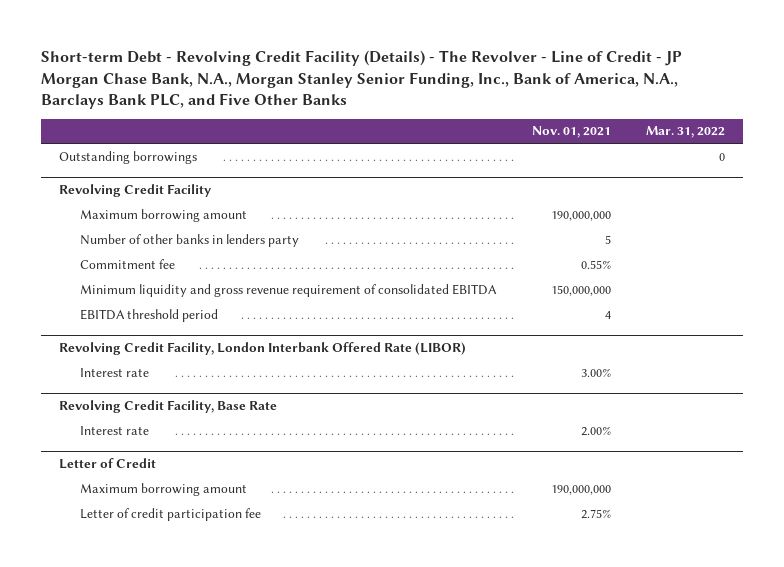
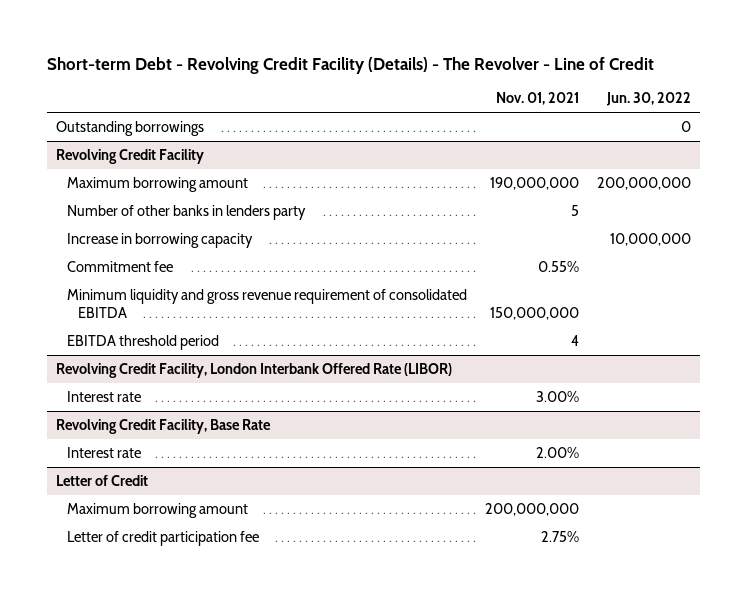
[40,50,682,109] Short-term Debt - Revolving Credit Facility (Details) - The Revolver - Line of Credit - JP Morgan Chase Bank, N.A., Morgan Stanley Senior Funding, Inc., Bank of America, N.A., Barclays Bank PLC, and Five Other Banks -> [47,56,655,74] Short-term Debt - Revolving Credit Facility (Details) - The Revolver - Line of Credit
[646,126,726,139] Mar. 31, 2022 -> none
none -> [606,92,692,107] Jun. 30, 2022
none -> [67,232,254,248] Increase in borrowing capacity
[550,484,611,495] 190,000,000 -> [485,502,580,516] 200,000,000

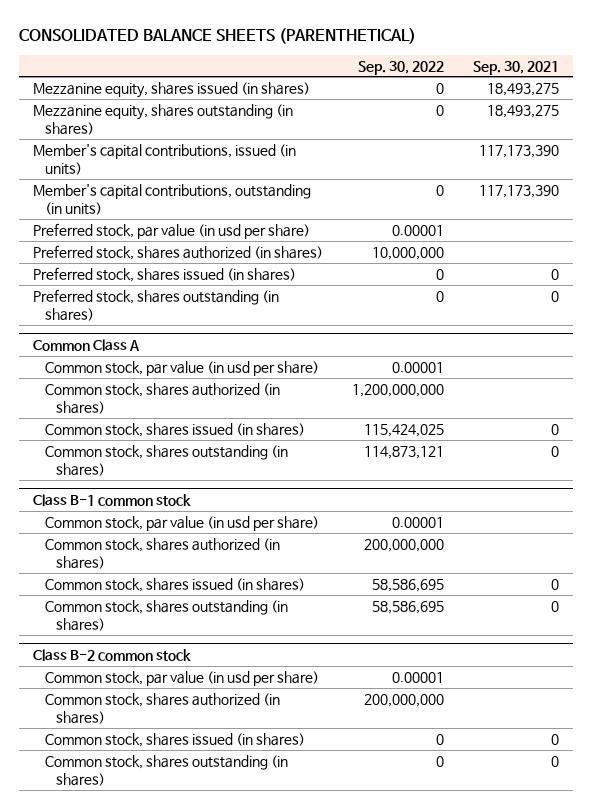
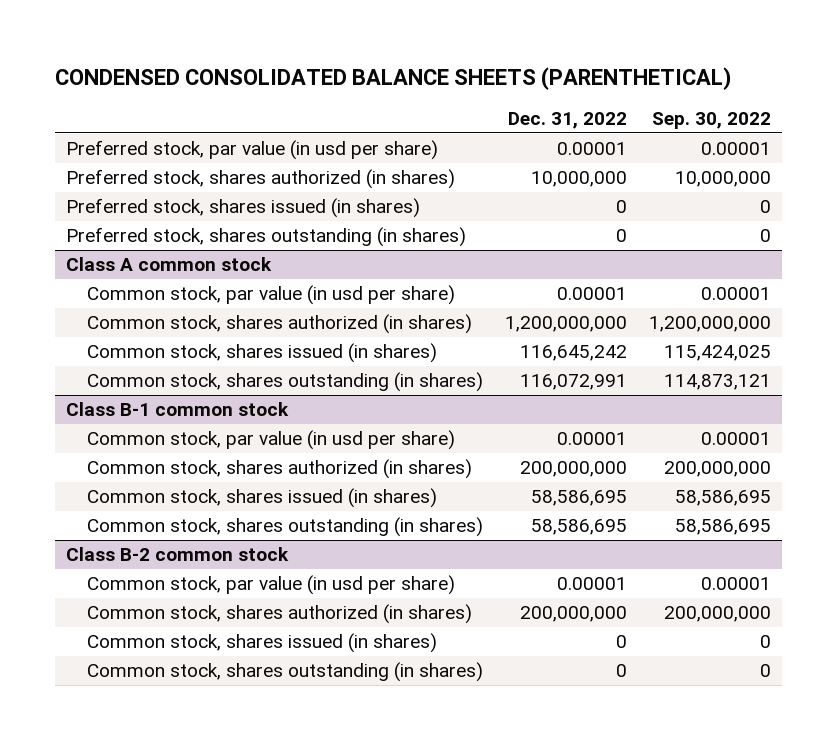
[18,27,416,44] CONSOLIDATED BALANCE SHEETS (PARENTHETICAL) -> [55,66,732,90] CONDENSED CONSOLIDATED BALANCE SHEETS (PARENTHETICAL)
[472,60,559,75] Sep. 30, 2021 -> none
none -> [507,112,627,130] Dec. 31, 2022
[33,81,311,98] Mezzanine equity, shares issued (in shares) -> none
[33,103,294,135] Mezzanine equity, shares outstanding (in shares) -> none
[33,143,297,175] Member's capital contributions, issued (in units) -> none
[33,183,312,215] Member's capital contributions, outstanding (in units) -> none
[33,338,141,351] Common Class A -> [66,257,273,272] Class A common stock

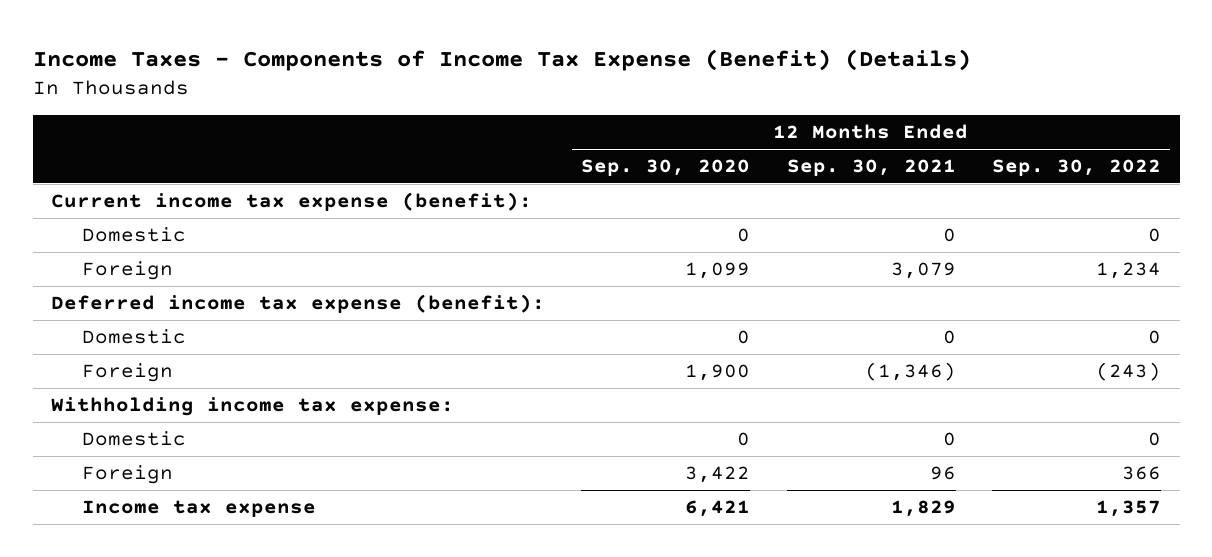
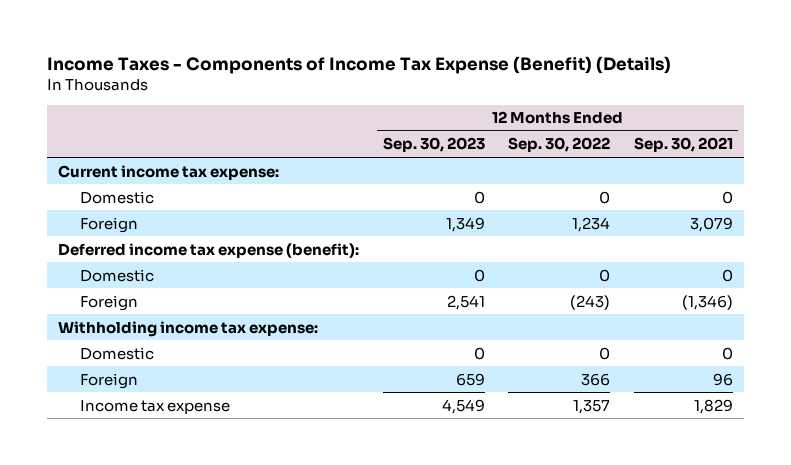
[581,159,751,177] Sep. 30, 2020 -> none
none -> [382,137,485,153] Sep. 30, 2023
[51,192,533,212] Current income tax expense (benefit): -> [58,164,280,180] Current income tax expense:

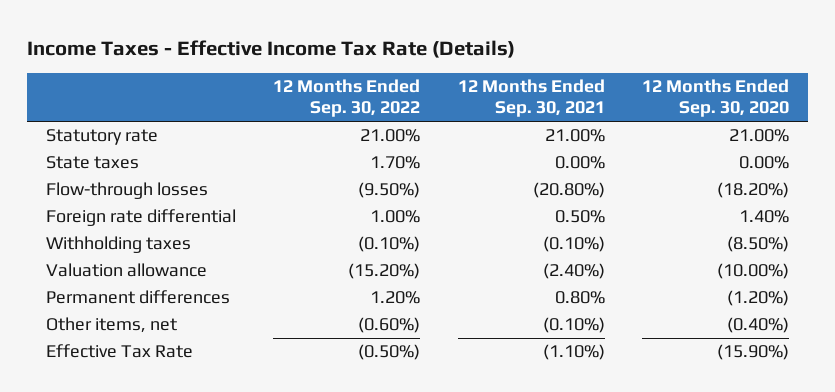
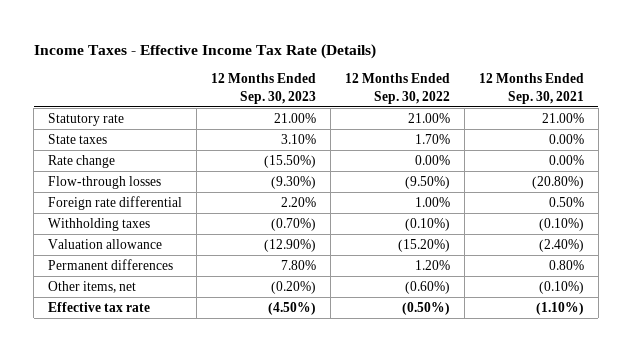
[642,79,790,118] 12 Months Ended Sep. 30, 2020 -> none
none -> [211,73,317,104] 12 Months Ended Sep. 30, 2023
none -> [48,154,116,168] Rate change
[46,344,194,359] Effective Tax Rate -> [48,301,151,312] Effective tax rate

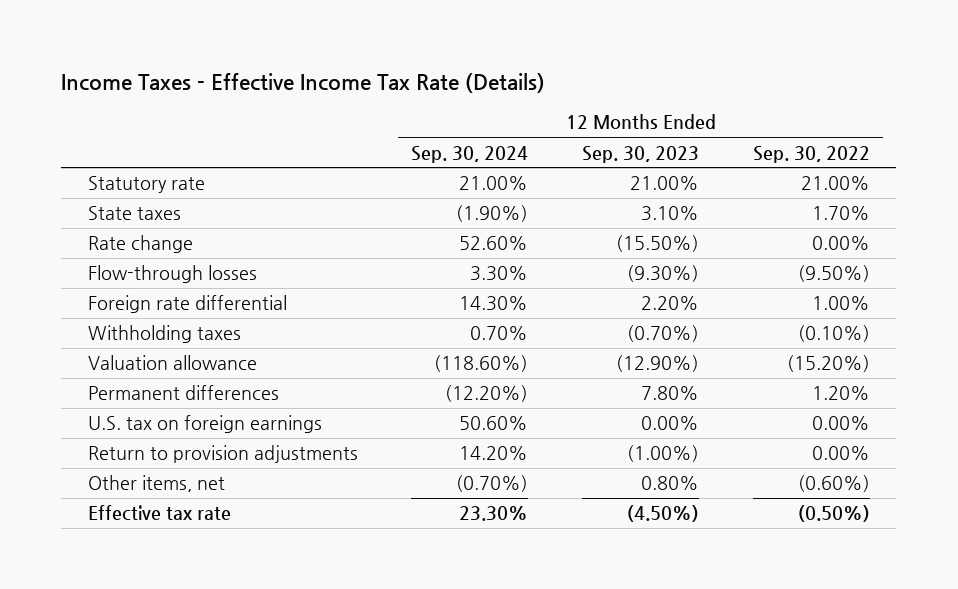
[478,73,584,104] 12 Months Ended Sep. 30, 2021 -> none
none -> [411,145,529,163] Sep. 30, 2024
none -> [87,415,322,434] U.S. tax on foreign earnings
none -> [87,445,358,464] Return to provision adjustments
[271,280,317,294] (0.20%) -> [641,476,700,491] 0.80%

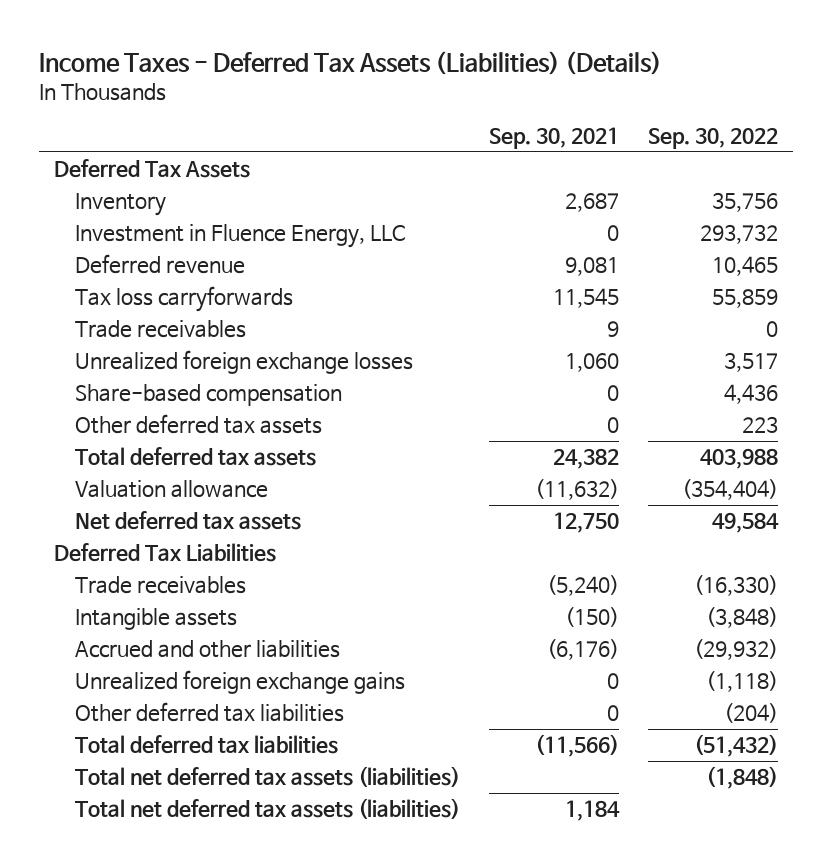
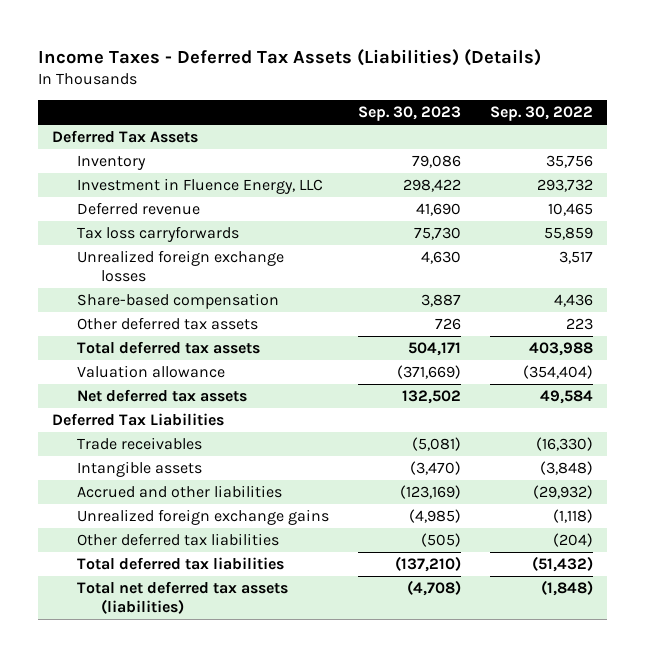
[489,127,620,150] Sep. 30, 2021 -> none
none -> [357,106,461,122] Sep. 30, 2023
[74,320,246,339] Trade receivables -> none
[74,798,460,820] Total net deferred tax assets (liabilities) -> none

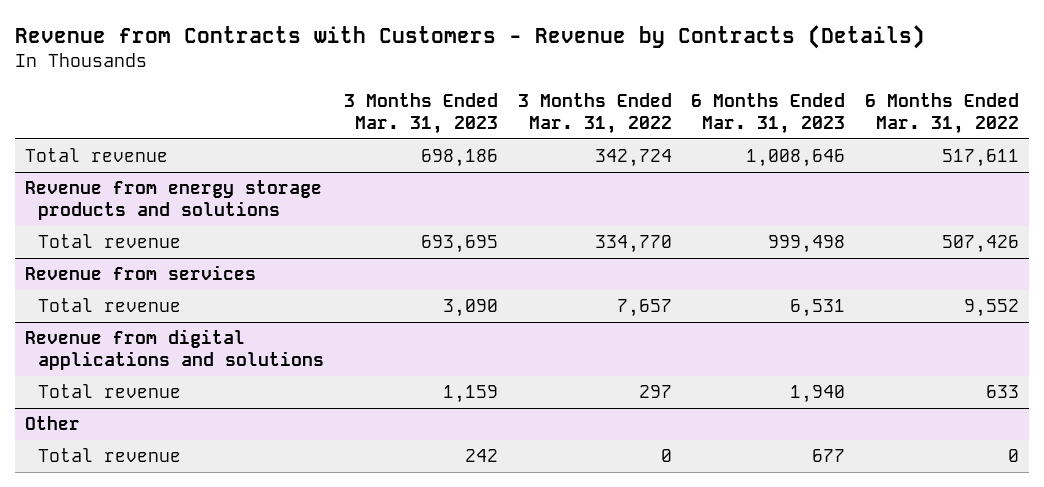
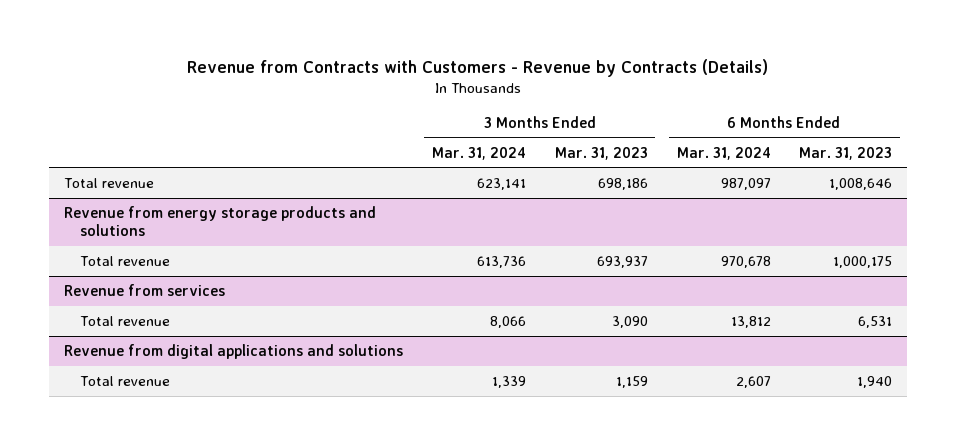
[517,93,672,135] 3 Months Ended Mar. 31, 2022 -> none
[865,93,1020,135] 6 Months Ended Mar. 31, 2022 -> none
none -> [431,146,526,160] Mar. 31, 2024
none -> [676,146,771,160] Mar. 31, 2024
[421,235,499,254] 693,695 -> [596,256,648,269] 693,937
[768,235,846,254] 999,498 -> [833,256,893,269] 1,000,175
[24,416,80,431] Other -> none
[38,448,182,463] Total revenue -> none

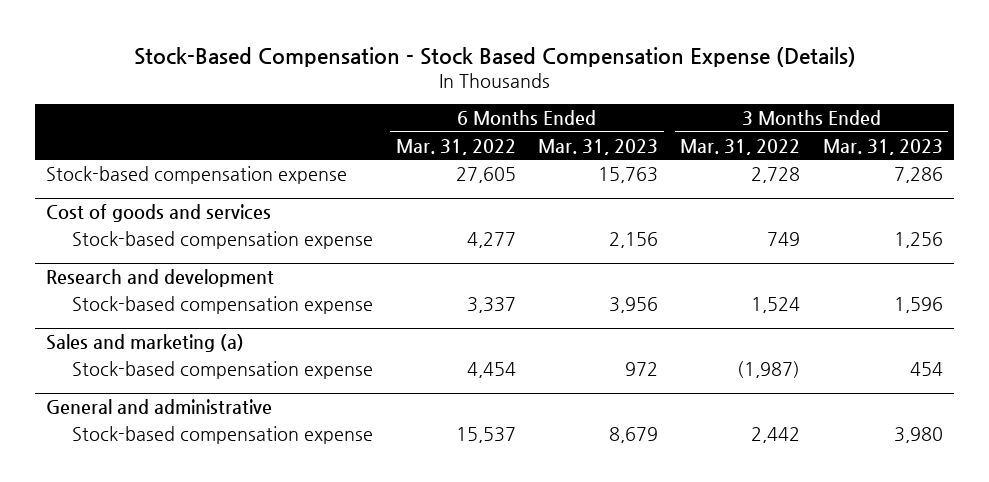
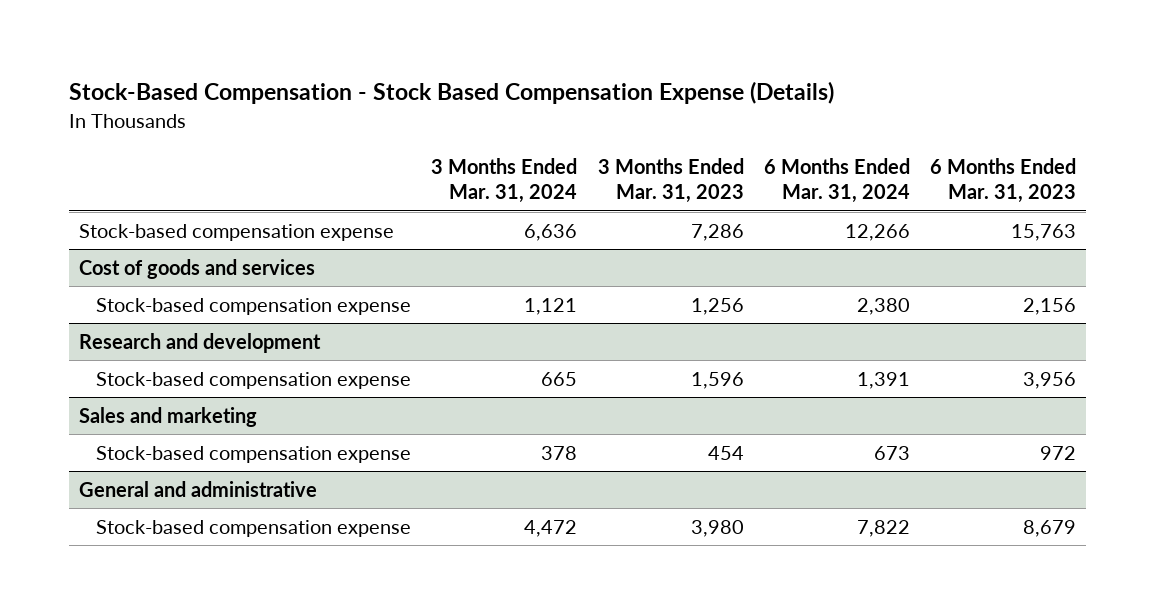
[395,138,516,155] Mar. 31, 2022 -> none
[680,138,801,155] Mar. 31, 2022 -> none
none -> [431,157,578,204] 3 Months Ended Mar. 31, 2024
none -> [763,157,910,204] 6 Months Ended Mar. 31, 2024
[46,333,245,352] Sales and marketing (a) -> [79,406,258,427] Sales and marketing

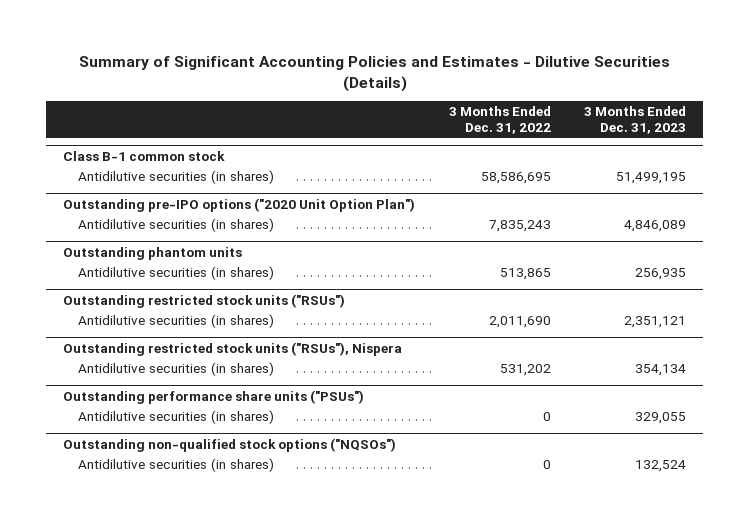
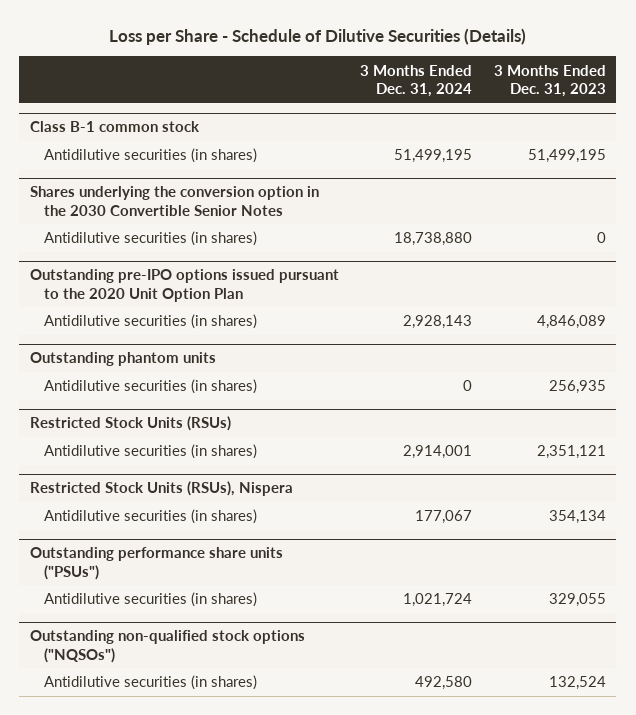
[78,56,670,92] Summary of Significant Accounting Policies and Estimates - Dilutive Securities (Details) -> [108,27,526,45] Loss per Share - Schedule of Dilutive Securities (Details)
[448,106,551,134] 3 Months Ended Dec. 31, 2022 -> none
none -> [360,64,473,97] 3 Months Ended Dec. 31, 2024
none -> [29,186,319,216] Shares underlying the conversion option in the 2030 Convertible Senior Notes
none -> [43,231,257,247] Antidilutive securities (in shares)
[63,197,416,212] Outstanding pre-IPO options ("2020 Unit Option Plan") -> [29,269,339,302] Outstanding pre-IPO options issued pursuant to the 2020 Unit Option Plan
[63,293,346,308] Outstanding restricted stock units ("RSUs") -> [29,416,231,432] Restricted Stock Units (RSUs)
[63,341,403,356] Outstanding restricted stock units ("RSUs"), Nispera -> [29,481,293,497] Restricted Stock Units (RSUs), Nispera

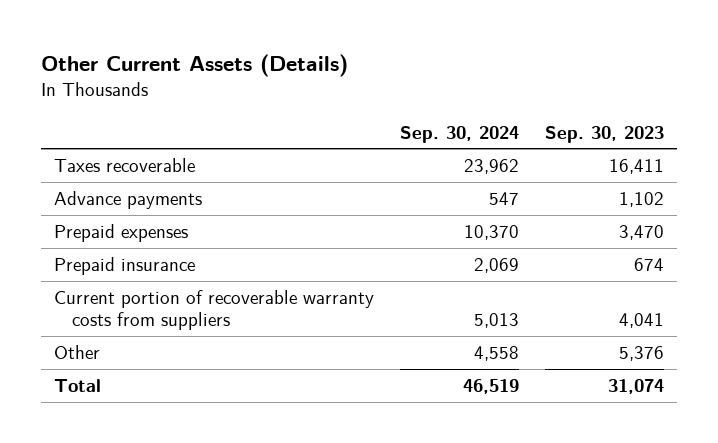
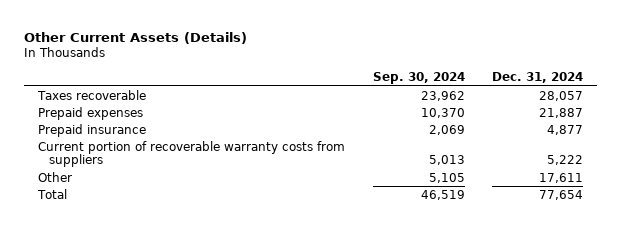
[544,125,664,143] Sep. 30, 2023 -> none
none -> [492,72,584,84] Dec. 31, 2024
[53,191,202,210] Advance payments -> none
[473,346,519,362] 4,558 -> [428,172,465,183] 5,105

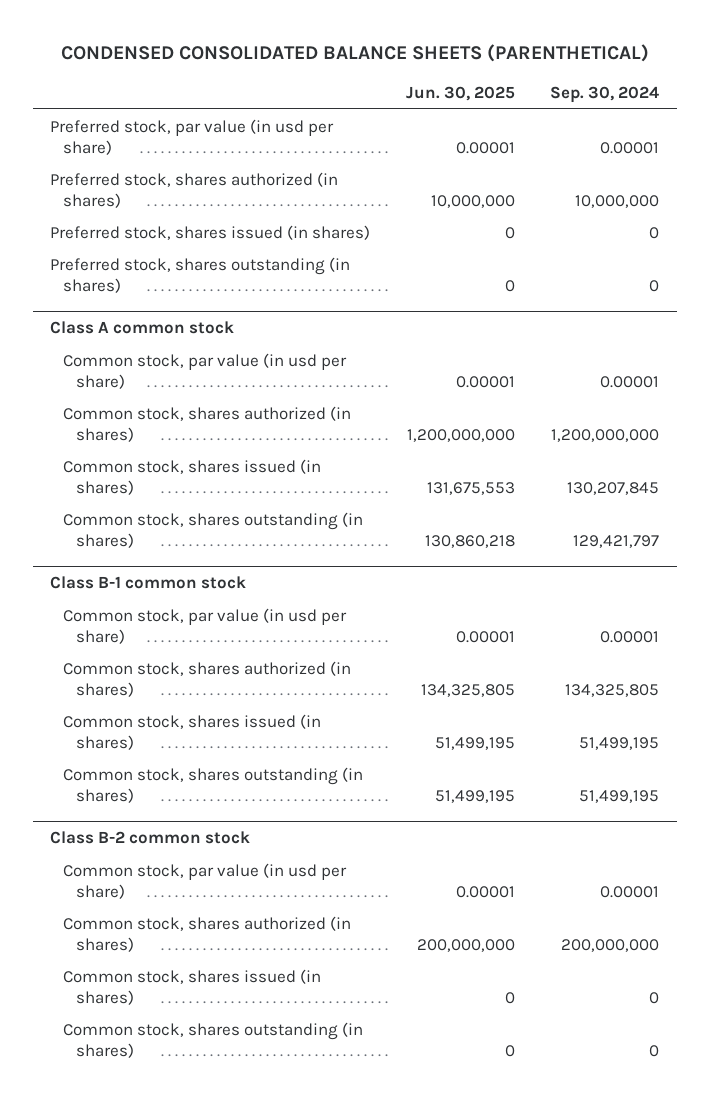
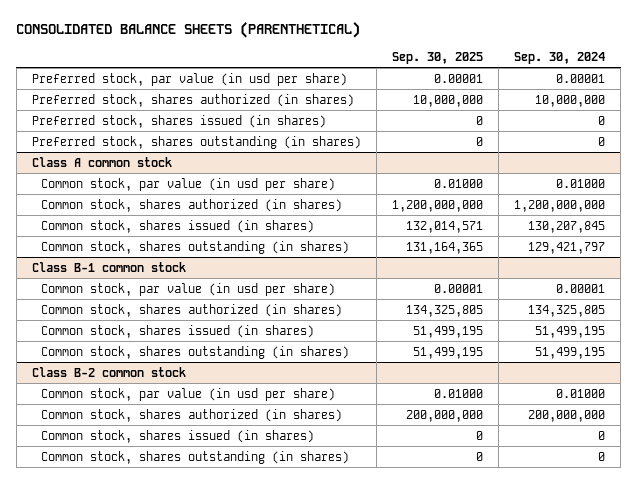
[60,44,649,63] CONDENSED CONSOLIDATED BALANCE SHEETS (PARENTHETICAL) -> [16,22,361,39] CONSOLIDATED BALANCE SHEETS (PARENTHETICAL)
[405,85,515,101] Jun. 30, 2025 -> none
none -> [392,51,484,64] Sep. 30, 2025
[600,375,660,388] 0.00001 -> [556,178,606,188] 0.01000
[600,885,660,898] 0.00001 -> [556,388,606,398] 0.01000

